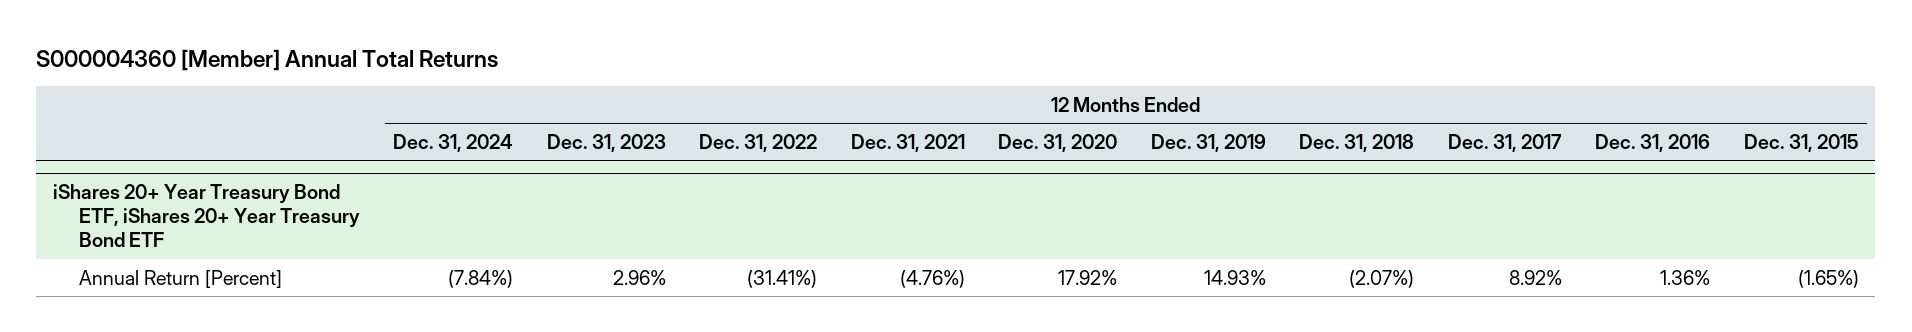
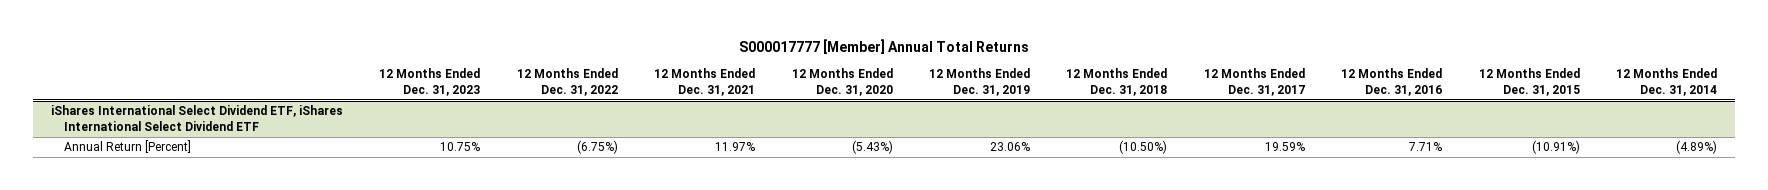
[36,48,499,71] S000004360 [Member] Annual Total Returns -> [739,38,1030,54] S000017777 [Member] Annual Total Returns
[393,133,514,152] Dec. 31, 2024 -> none
none -> [1616,68,1718,97] 12 Months Ended Dec. 31, 2014
[52,183,360,248] iShares 20+ Year Treasury Bond ETF, iShares 20+ Year Treasury Bond ETF -> none
none -> [51,105,344,132] iShares International Select Dividend ETF, iShares International Select Dividend ETF
[612,269,666,285] 2.96% -> [440,142,481,152] 10.75%
[747,269,818,288] (31.41%) -> [576,140,618,155] (6.75%)
[899,269,965,288] (4.76%) -> [715,142,756,152] 11.97%
[1058,269,1118,285] 17.92% -> [851,140,893,155] (5.43%)
[1203,269,1266,285] 14.93% -> [990,142,1031,152] 23.06%
[1349,269,1415,288] (2.07%) -> [1119,140,1168,155] (10.50%)
[1508,269,1562,285] 8.92% -> [1264,142,1305,152] 19.59%
[1660,269,1711,285] 1.36% -> [1409,142,1443,152] 7.71%
[1797,269,1859,288] (1.65%) -> [1531,140,1580,155] (10.91%)

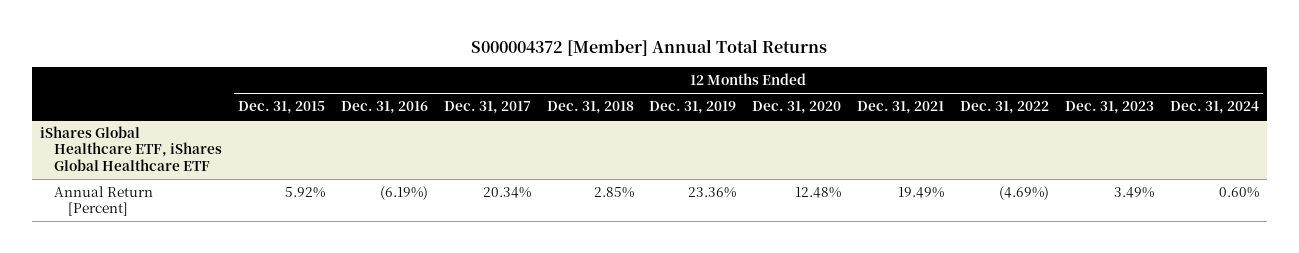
[739,38,1030,54] S000017777 [Member] Annual Total Returns -> [471,39,828,57] S000004372 [Member] Annual Total Returns
[1616,68,1718,97] 12 Months Ended Dec. 31, 2014 -> none
none -> [1169,101,1259,115] Dec. 31, 2024
[51,105,344,132] iShares International Select Dividend ETF, iShares International Select Dividend ETF -> none
none -> [40,126,223,171] iShares Global Healthcare ETF, iShares Global Healthcare ETF
[440,142,481,152] 10.75% -> [1113,187,1154,199] 3.49%
[576,140,618,155] (6.75%) -> [999,186,1050,201] (4.69%)
[715,142,756,152] 11.97% -> [898,187,945,199] 19.49%
[851,140,893,155] (5.43%) -> [795,187,842,199] 12.48%
[990,142,1031,152] 23.06% -> [688,187,737,199] 23.36%
[1119,140,1168,155] (10.50%) -> [593,187,634,199] 2.85%
[1264,142,1305,152] 19.59% -> [482,187,531,199] 20.34%
[1409,142,1443,152] 7.71% -> [379,186,428,201] (6.19%)
[1531,140,1580,155] (10.91%) -> [285,187,326,199] 5.92%

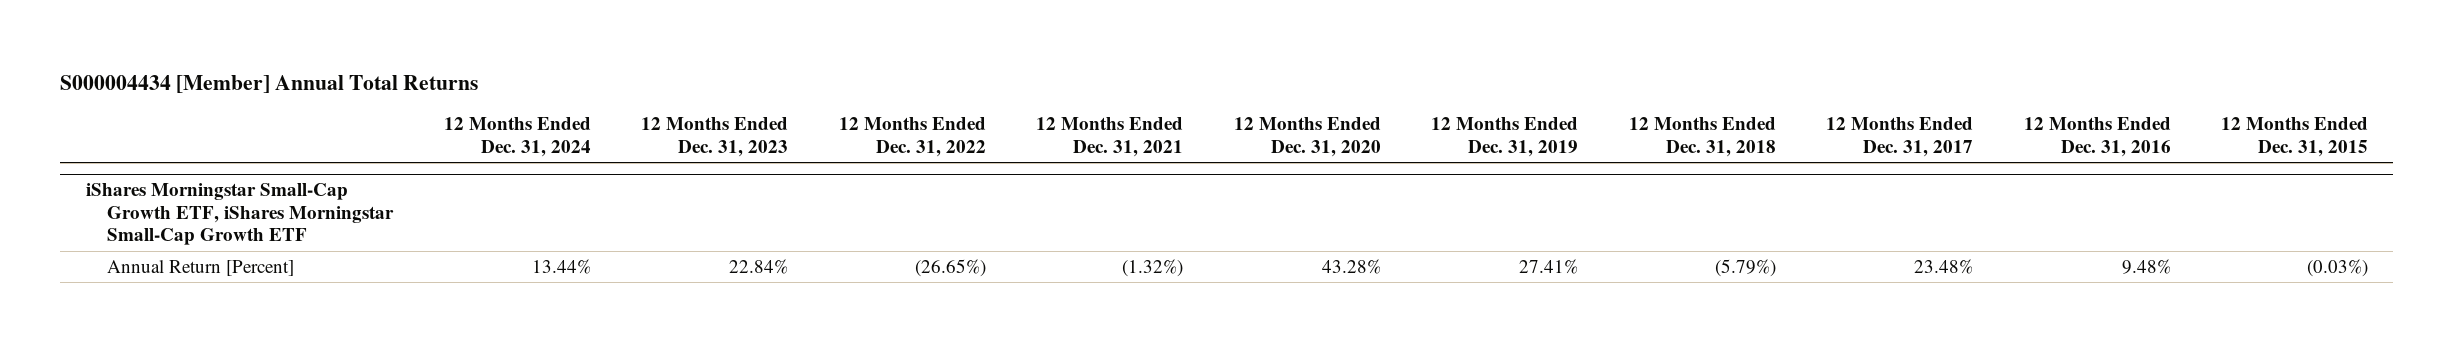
[471,39,828,57] S000004372 [Member] Annual Total Returns -> [60,74,479,93] S000004434 [Member] Annual Total Returns
[40,126,223,171] iShares Global Healthcare ETF, iShares Global Healthcare ETF -> none
none -> [85,183,395,246] iShares Morningstar Small-Cap Growth ETF, iShares Morningstar Small-Cap Growth ETF
[285,187,326,199] 5.92% -> [2307,258,2369,277] (0.03%)
[379,186,428,201] (6.19%) -> [2121,258,2171,274] 9.48%
[482,187,531,199] 20.34% -> [1914,258,1974,274] 23.48%
[593,187,634,199] 2.85% -> [1714,258,1776,277] (5.79%)
[688,187,737,199] 23.36% -> [1519,258,1579,274] 27.41%
[795,187,842,199] 12.48% -> [1321,258,1381,274] 43.28%
[898,187,945,199] 19.49% -> [1122,258,1184,277] (1.32%)
[999,186,1050,201] (4.69%) -> [914,258,986,277] (26.65%)
[1113,187,1154,199] 3.49% -> [729,258,789,274] 22.84%
[1218,187,1259,199] 0.60% -> [531,258,591,274] 13.44%

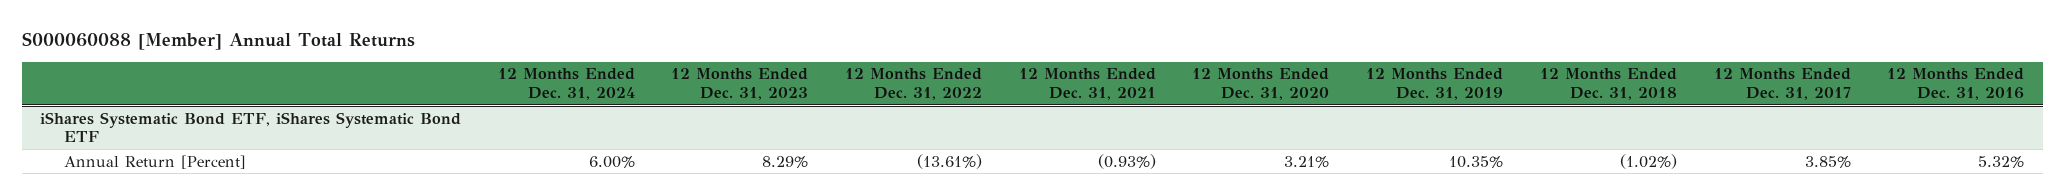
[60,74,479,93] S000004434 [Member] Annual Total Returns -> [21,32,415,51] S000060088 [Member] Annual Total Returns
[2221,117,2369,157] 12 Months Ended Dec. 31, 2015 -> none
[85,183,395,246] iShares Morningstar Small-Cap Growth ETF, iShares Morningstar Small-Cap Growth ETF -> none
none -> [39,111,461,143] iShares Systematic Bond ETF, iShares Systematic Bond ETF
[531,258,591,274] 13.44% -> [588,155,635,168] 6.00%
[729,258,789,274] 22.84% -> [762,155,809,168] 8.29%
[914,258,986,277] (26.65%) -> [917,153,983,169] (13.61%)
[1122,258,1184,277] (1.32%) -> [1097,153,1156,169] (0.93%)
[1321,258,1381,274] 43.28% -> [1284,155,1330,168] 3.21%
[1519,258,1579,274] 27.41% -> [1449,155,1504,168] 10.35%
[1714,258,1776,277] (5.79%) -> [1619,153,1677,169] (1.02%)
[1914,258,1974,274] 23.48% -> [1804,155,1851,168] 3.85%
[2121,258,2171,274] 9.48% -> [1978,155,2025,168] 5.32%

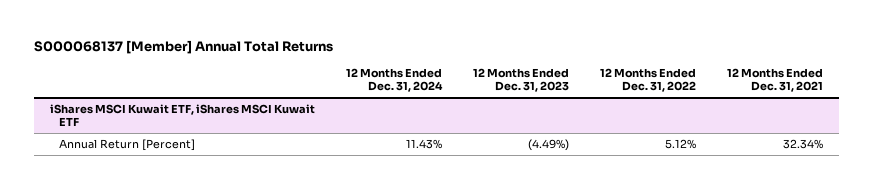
[21,32,415,51] S000060088 [Member] Annual Total Returns -> [34,40,334,55] S000068137 [Member] Annual Total Returns
[1192,68,1330,100] 12 Months Ended Dec. 31, 2020 -> none
[1366,68,1504,100] 12 Months Ended Dec. 31, 2019 -> none
[1539,68,1677,100] 12 Months Ended Dec. 31, 2018 -> none
[1713,68,1851,100] 12 Months Ended Dec. 31, 2017 -> none
[1887,68,2025,100] 12 Months Ended Dec. 31, 2016 -> none
[39,111,461,143] iShares Systematic Bond ETF, iShares Systematic Bond ETF -> none
none -> [49,103,315,126] iShares MSCI Kuwait ETF, iShares MSCI Kuwait ETF
[588,155,635,168] 6.00% -> [405,138,442,149] 11.43%
[762,155,809,168] 8.29% -> [527,138,569,151] (4.49%)
[917,153,983,169] (13.61%) -> [664,138,696,149] 5.12%
[1097,153,1156,169] (0.93%) -> [783,138,824,149] 32.34%

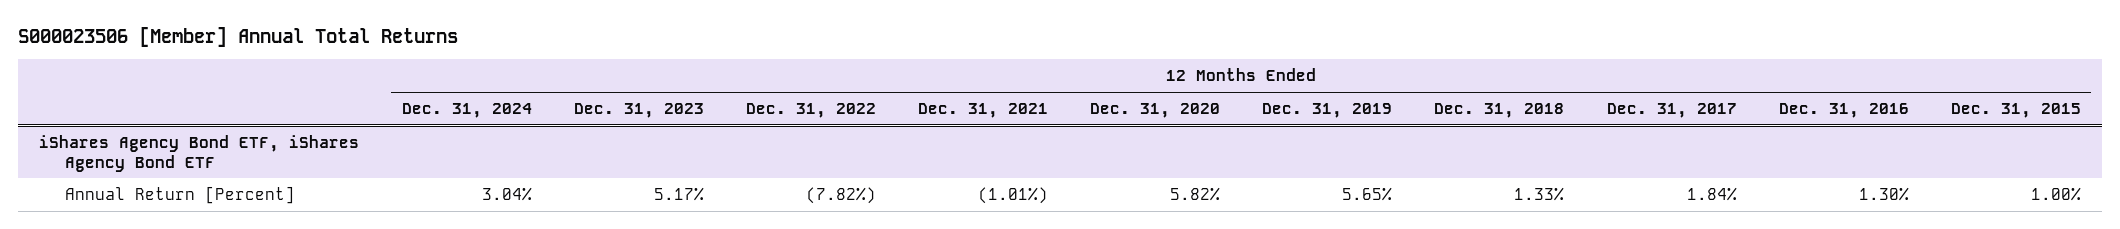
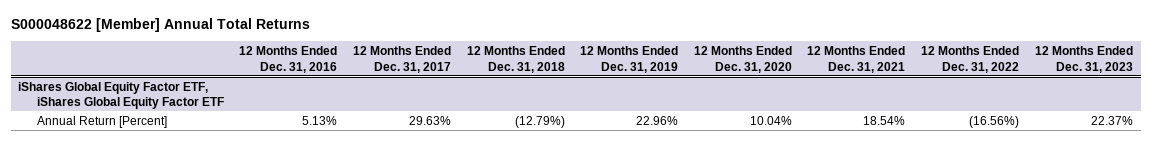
[18,27,459,48] S000023506 [Member] Annual Total Returns -> [10,18,310,33] S000048622 [Member] Annual Total Returns
[401,103,532,119] Dec. 31, 2024 -> none
[1950,103,2081,119] Dec. 31, 2015 -> none
[39,134,360,172] iShares Agency Bond ETF, iShares Agency Bond ETF -> none
none -> [18,81,224,110] iShares Global Equity Factor ETF, iShares Global Equity Factor ETF
[653,186,704,201] 5.17% -> [1090,115,1133,125] 22.37%
[805,186,876,204] (7.82%) -> [969,115,1020,128] (16.56%)
[977,186,1048,204] (1.01%) -> [863,115,906,125] 18.54%
[1170,186,1221,201] 5.82% -> [749,115,792,125] 10.04%
[1342,186,1393,201] 5.65% -> [636,115,679,125] 22.96%
[1514,186,1565,201] 1.33% -> [514,115,565,128] (12.79%)
[1686,186,1737,201] 1.84% -> [408,115,451,125] 29.63%
[1858,186,1909,201] 1.30% -> [302,115,338,125] 5.13%

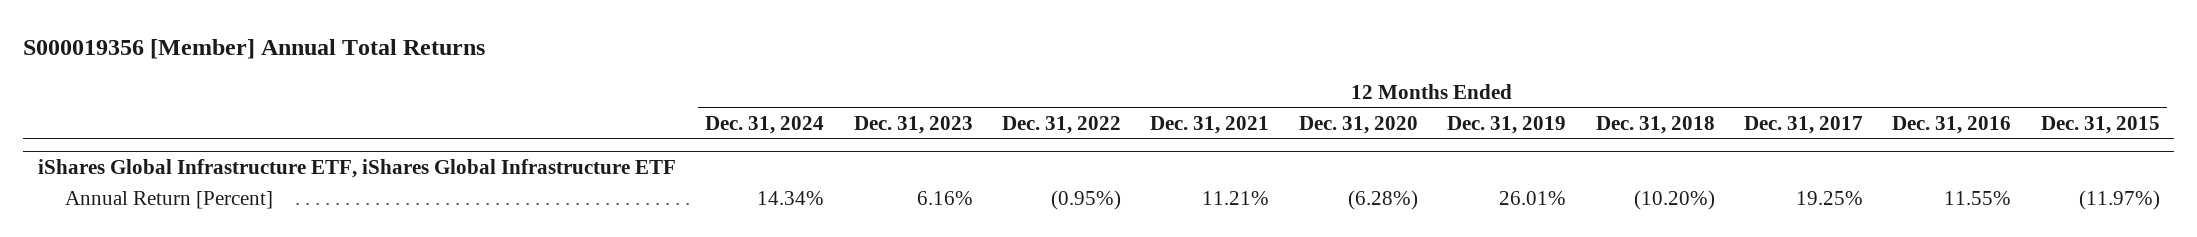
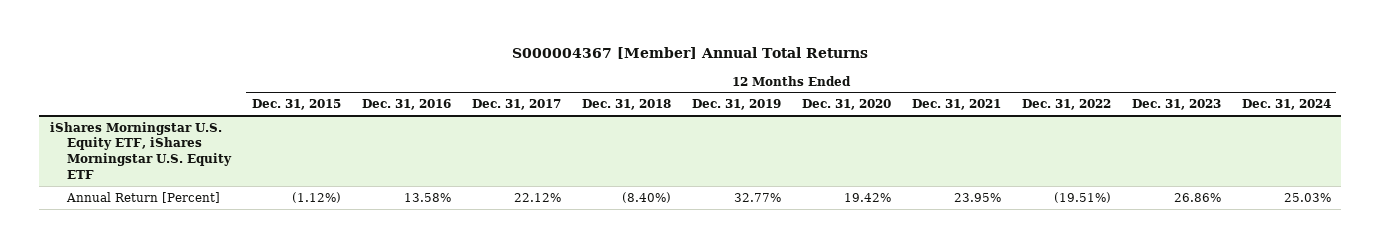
[22,39,485,60] S000019356 [Member] Annual Total Returns -> [512,46,869,59] S000004367 [Member] Annual Total Returns
[37,158,676,178] iShares Global Infrastructure ETF, iShares Global Infrastructure ETF -> none
none -> [49,121,232,179] iShares Morningstar U.S. Equity ETF, iShares Morningstar U.S. Equity ETF
[757,191,825,206] 14.34% -> [1283,192,1331,202] 25.03%
[916,191,973,206] 6.16% -> [1173,192,1221,202] 26.86%
[1050,190,1121,211] (0.95%) -> [1053,191,1111,203] (19.51%)
[1202,191,1270,206] 11.21% -> [953,192,1001,202] 23.95%
[1347,190,1418,211] (6.28%) -> [843,192,891,202] 19.42%
[1499,191,1567,206] 26.01% -> [733,192,781,202] 32.77%
[1633,190,1715,211] (10.20%) -> [621,191,671,203] (8.40%)
[1795,191,1863,206] 19.25% -> [513,192,561,202] 22.12%
[1944,191,2012,206] 11.55% -> [403,192,451,202] 13.58%
[2078,190,2160,211] (11.97%) -> [291,191,341,203] (1.12%)

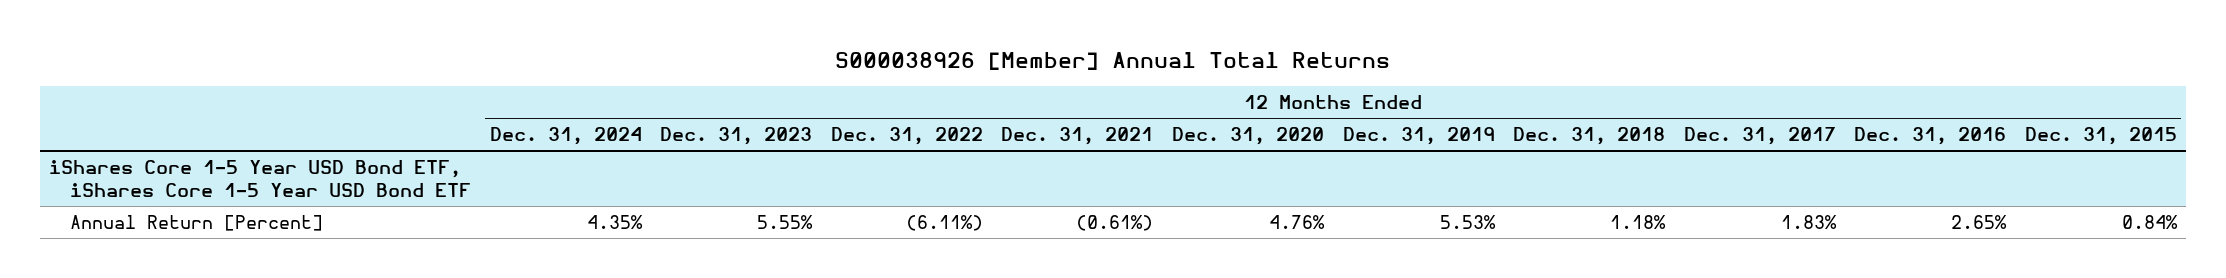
[512,46,869,59] S000004367 [Member] Annual Total Returns -> [834,51,1390,70] S000038926 [Member] Annual Total Returns
[49,121,232,179] iShares Morningstar U.S. Equity ETF, iShares Morningstar U.S. Equity ETF -> none
none -> [49,159,472,198] iShares Core 1-5 Year USD Bond ETF, iShares Core 1-5 Year USD Bond ETF
[291,191,341,203] (1.12%) -> [2121,214,2178,229] 0.84%
[403,192,451,202] 13.58% -> [1951,214,2008,229] 2.65%
[513,192,561,202] 22.12% -> [1780,214,1837,229] 1.83%
[621,191,671,203] (8.40%) -> [1610,214,1667,229] 1.18%
[733,192,781,202] 32.77% -> [1439,214,1496,229] 5.53%
[843,192,891,202] 19.42% -> [1268,214,1325,229] 4.76%
[953,192,1001,202] 23.95% -> [1076,214,1154,231] (0.61%)
[1053,191,1111,203] (19.51%) -> [905,214,983,231] (6.11%)
[1173,192,1221,202] 26.86% -> [757,214,814,229] 5.55%
[1283,192,1331,202] 25.03% -> [586,214,643,229] 4.35%

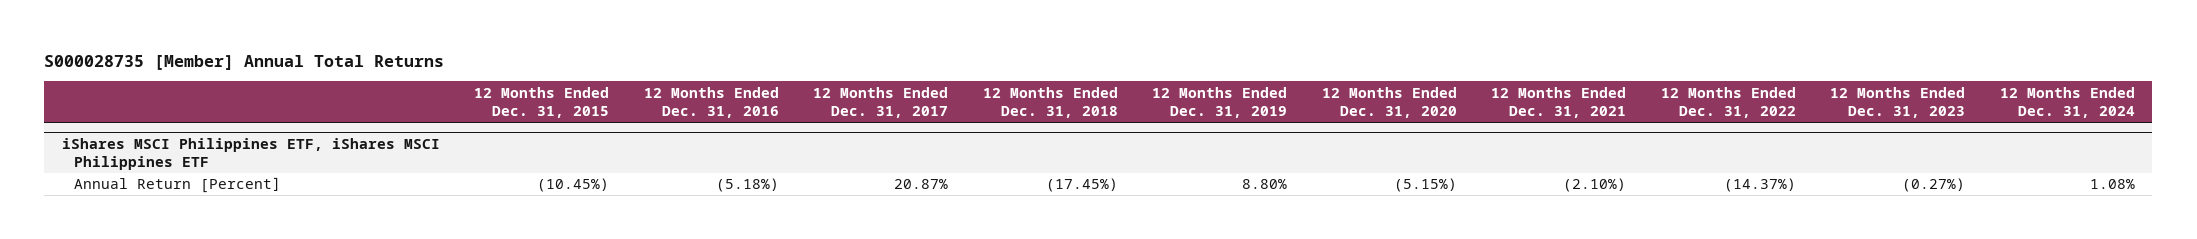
[834,51,1390,70] S000038926 [Member] Annual Total Returns -> [44,54,445,70] S000028735 [Member] Annual Total Returns
[49,159,472,198] iShares Core 1-5 Year USD Bond ETF, iShares Core 1-5 Year USD Bond ETF -> none
none -> [61,137,440,171] iShares MSCI Philippines ETF, iShares MSCI Philippines ETF
[586,214,643,229] 4.35% -> [2089,179,2135,190] 1.08%
[757,214,814,229] 5.55% -> [1902,178,1966,193] (0.27%)
[905,214,983,231] (6.11%) -> [1723,178,1796,193] (14.37%)
[1076,214,1154,231] (0.61%) -> [1563,178,1627,193] (2.10%)
[1268,214,1325,229] 4.76% -> [1393,178,1457,193] (5.15%)
[1439,214,1496,229] 5.53% -> [1242,179,1288,190] 8.80%
[1610,214,1667,229] 1.18% -> [1045,178,1118,193] (17.45%)
[1780,214,1837,229] 1.83% -> [894,179,949,190] 20.87%
[1951,214,2008,229] 2.65% -> [715,178,779,193] (5.18%)
[2121,214,2178,229] 0.84% -> [537,178,610,193] (10.45%)

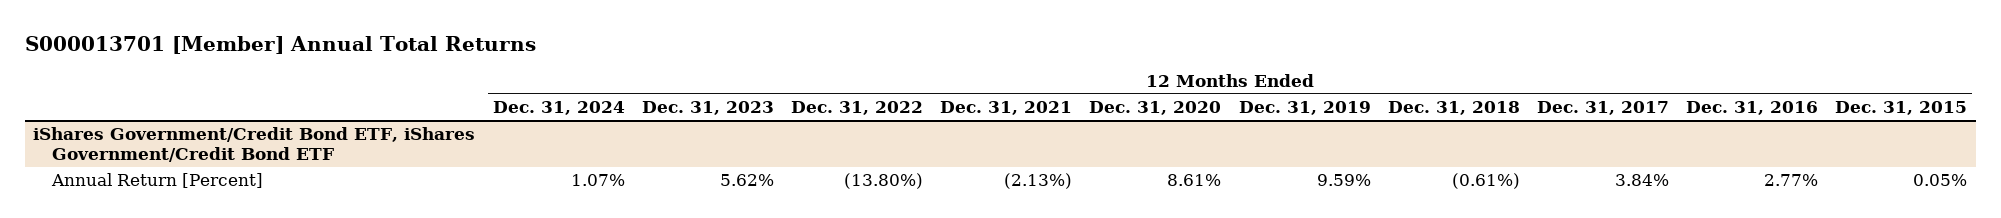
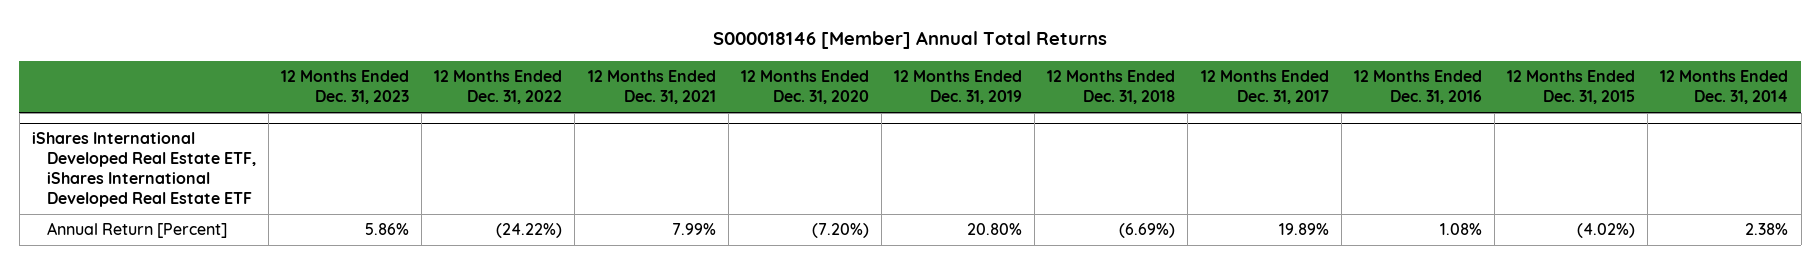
[24,35,536,54] S000013701 [Member] Annual Total Returns -> [713,30,1108,49] S000018146 [Member] Annual Total Returns
[492,101,625,116] Dec. 31, 2024 -> none
none -> [1660,70,1789,105] 12 Months Ended Dec. 31, 2014
[33,127,476,163] iShares Government/Credit Bond ETF, iShares Government/Credit Bond ETF -> none
none -> [32,132,256,208] iShares International Developed Real Estate ETF, iShares International Developed Real Estate ETF
[719,174,774,187] 5.62% -> [365,223,410,236] 5.86%
[843,173,923,190] (13.80%) -> [496,223,563,239] (24.22%)
[1004,173,1073,190] (2.13%) -> [671,223,716,236] 7.99%
[1167,174,1222,187] 8.61% -> [811,223,869,239] (7.20%)
[1316,174,1371,187] 9.59% -> [967,223,1023,236] 20.80%
[1451,173,1520,190] (0.61%) -> [1119,223,1176,239] (6.69%)
[1615,174,1670,187] 3.84% -> [1278,223,1329,236] 19.89%
[1764,174,1819,187] 2.77% -> [1439,223,1482,236] 1.08%
[1913,174,1968,187] 0.05% -> [1577,223,1636,239] (4.02%)

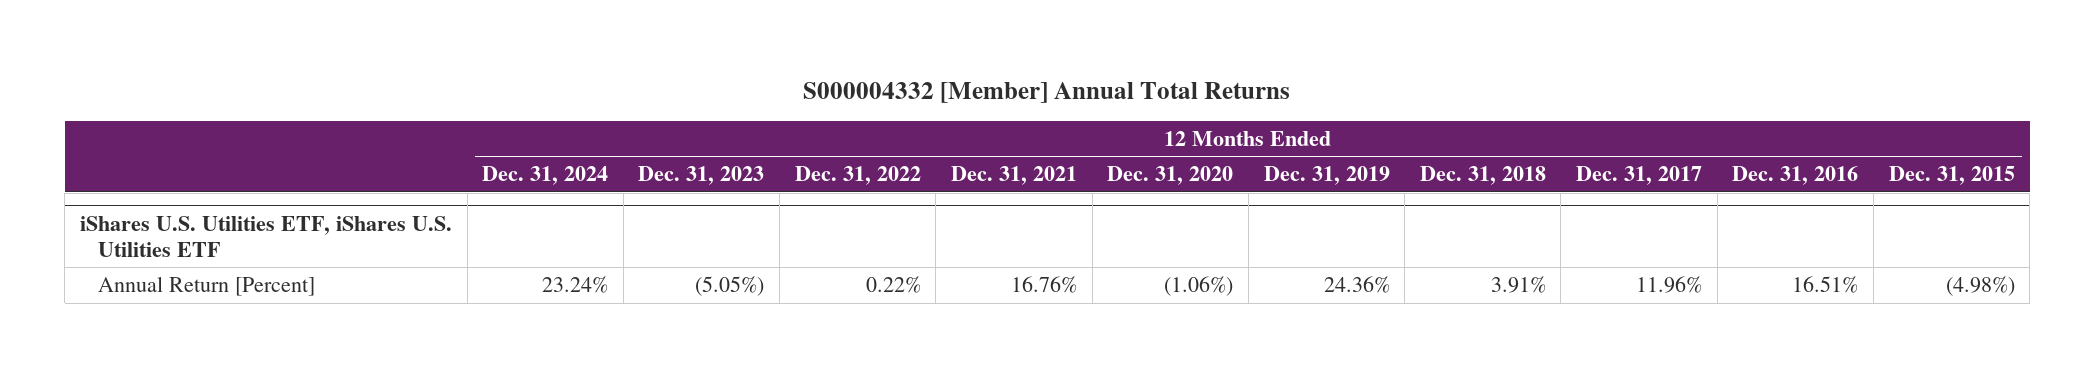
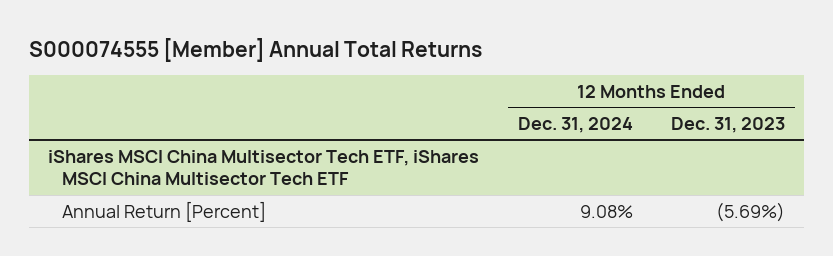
[803,81,1291,103] S000004332 [Member] Annual Total Returns -> [29,38,483,63] S000074555 [Member] Annual Total Returns
[794,166,921,186] Dec. 31, 2022 -> none
[951,166,1078,186] Dec. 31, 2021 -> none
[1107,166,1234,186] Dec. 31, 2020 -> none
[1263,166,1390,186] Dec. 31, 2019 -> none
[1419,166,1546,186] Dec. 31, 2018 -> none
[1576,166,1703,186] Dec. 31, 2017 -> none
[1732,166,1859,186] Dec. 31, 2016 -> none
[1888,166,2015,186] Dec. 31, 2015 -> none
[79,215,452,257] iShares U.S. Utilities ETF, iShares U.S. Utilities ETF -> none
none -> [48,149,480,186] iShares MSCI China Multisector Tech ETF, iShares MSCI China Multisector Tech ETF
[542,276,609,294] 23.24% -> [579,204,633,218] 9.08%
[695,276,765,297] (5.05%) -> [716,201,786,222] (5.69%)

